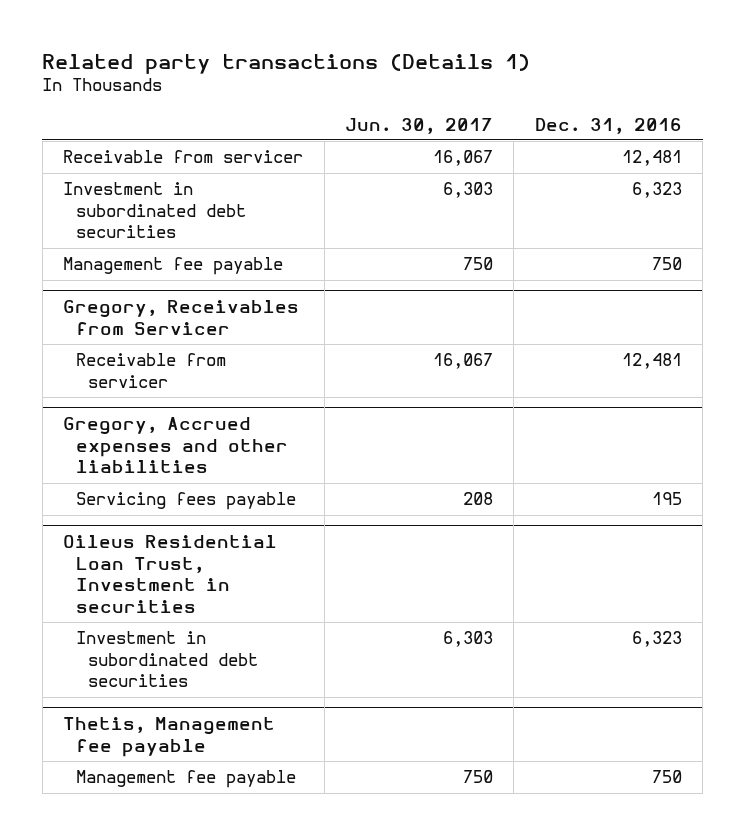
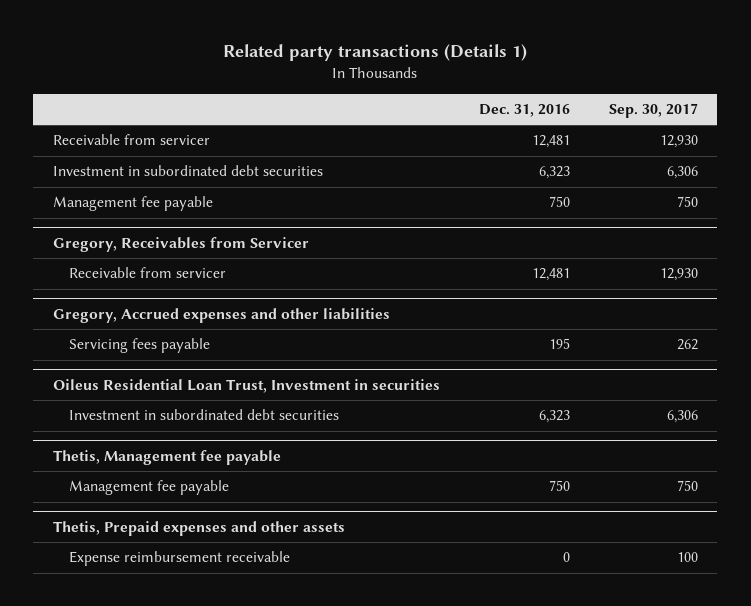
[345,117,494,134] Jun. 30, 2017 -> none
none -> [608,103,698,119] Sep. 30, 2017
none -> [52,521,345,537] Thetis, Prepaid expenses and other assets
none -> [68,551,290,567] Expense reimbursement receivable

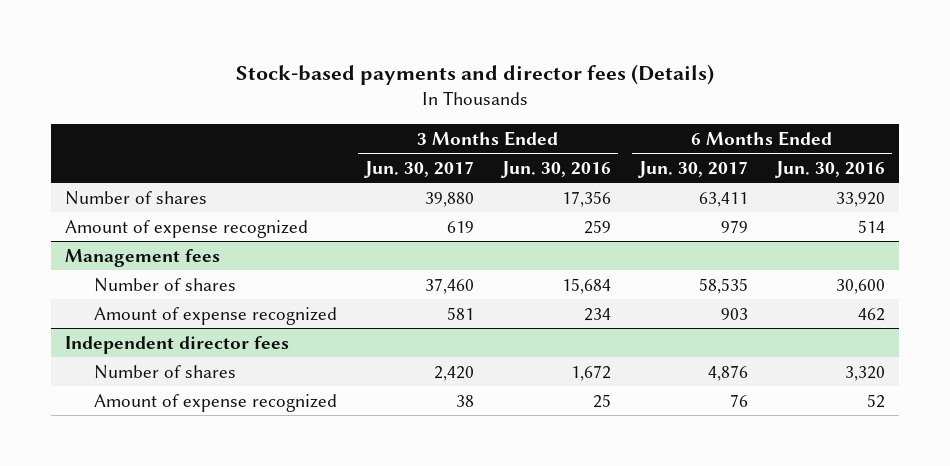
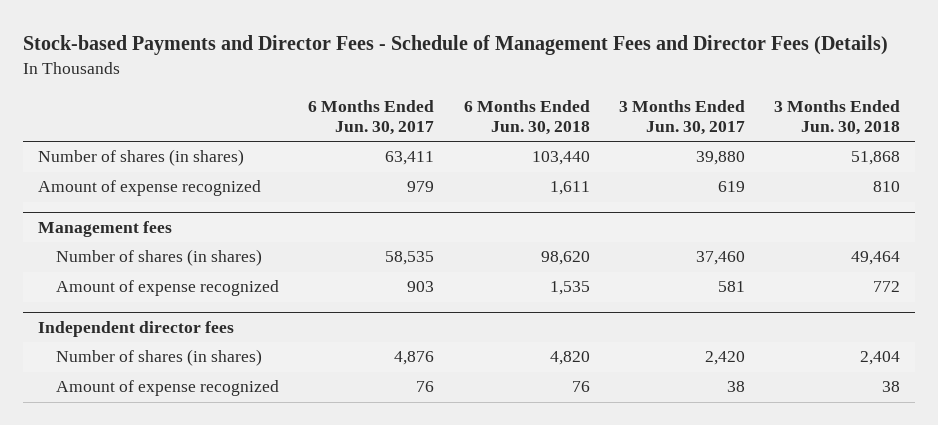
[235,63,714,85] Stock-based payments and director fees (Details) -> [23,35,889,56] Stock-based Payments and Director Fees - Schedule of Management Fees and Director Fees (Details)
[501,160,612,178] Jun. 30, 2016 -> none
[775,160,886,178] Jun. 30, 2016 -> none
none -> [463,99,590,136] 6 Months Ended Jun. 30, 2018
none -> [774,99,901,136] 3 Months Ended Jun. 30, 2018
[64,190,207,205] Number of shares -> [38,149,245,167] Number of shares (in shares)
[93,277,236,292] Number of shares -> [55,249,262,267] Number of shares (in shares)
[93,364,236,379] Number of shares -> [55,349,262,367] Number of shares (in shares)

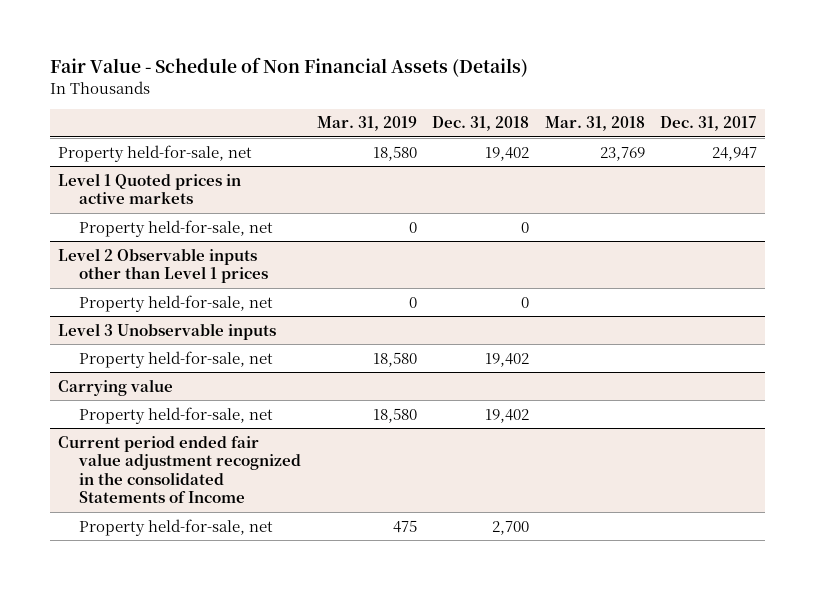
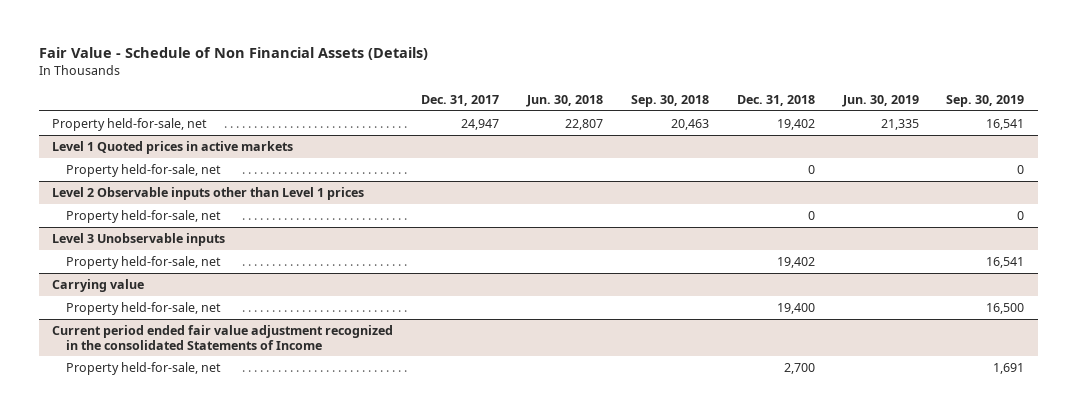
[316,116,417,132] Mar. 31, 2019 -> none
[544,116,645,132] Mar. 31, 2018 -> none
none -> [526,95,604,108] Jun. 30, 2018
none -> [630,95,709,108] Sep. 30, 2018
none -> [841,95,919,108] Jun. 30, 2019
none -> [946,95,1025,108] Sep. 30, 2019
[485,408,530,423] 19,402 -> [776,302,815,314] 19,400

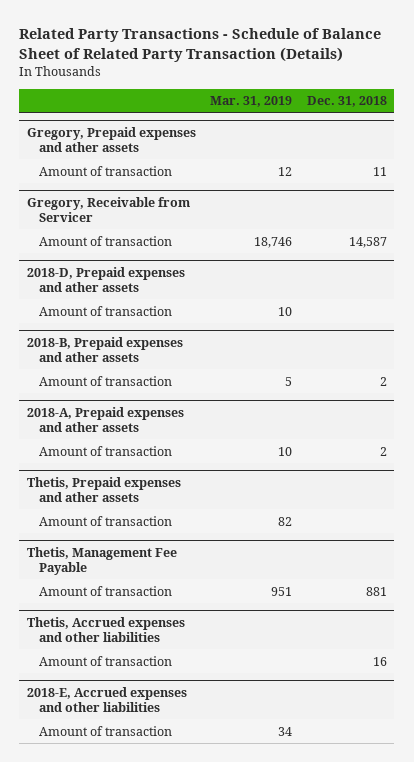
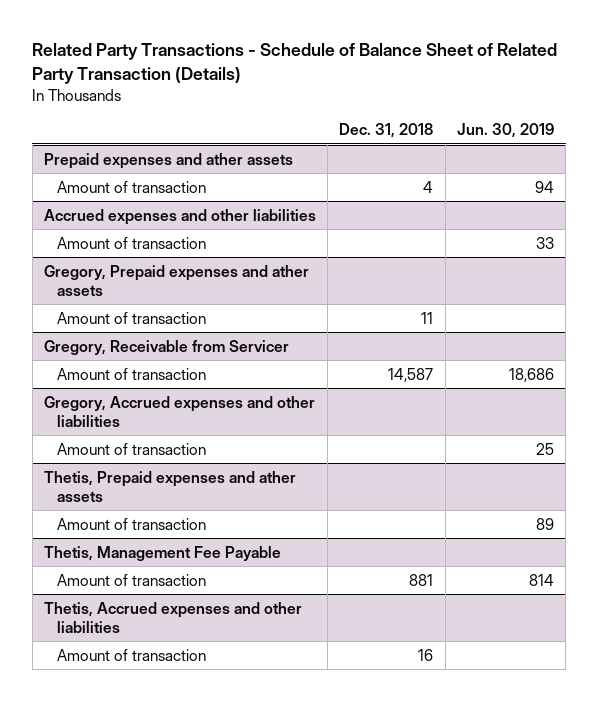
[210,96,293,108] Mar. 31, 2019 -> none
none -> [456,123,554,139] Jun. 30, 2019
none -> [43,152,293,169] Prepaid expenses and ather assets
none -> [56,180,206,193] Amount of transaction
none -> [43,208,316,225] Accrued expenses and other liabilities
none -> [56,236,206,249] Amount of transaction
[26,266,185,292] 2018-D, Prepaid expenses and ather assets -> none
none -> [43,395,315,427] Gregory, Accrued expenses and other liabilities
[26,336,183,362] 2018-B, Prepaid expenses and ather assets -> none
[39,375,173,386] Amount of transaction -> none
[26,406,184,432] 2018-A, Prepaid expenses and ather assets -> none
[39,445,173,456] Amount of transaction -> none
[26,686,187,712] 2018-E, Accrued expenses and other liabilities -> none
[39,725,173,736] Amount of transaction -> none

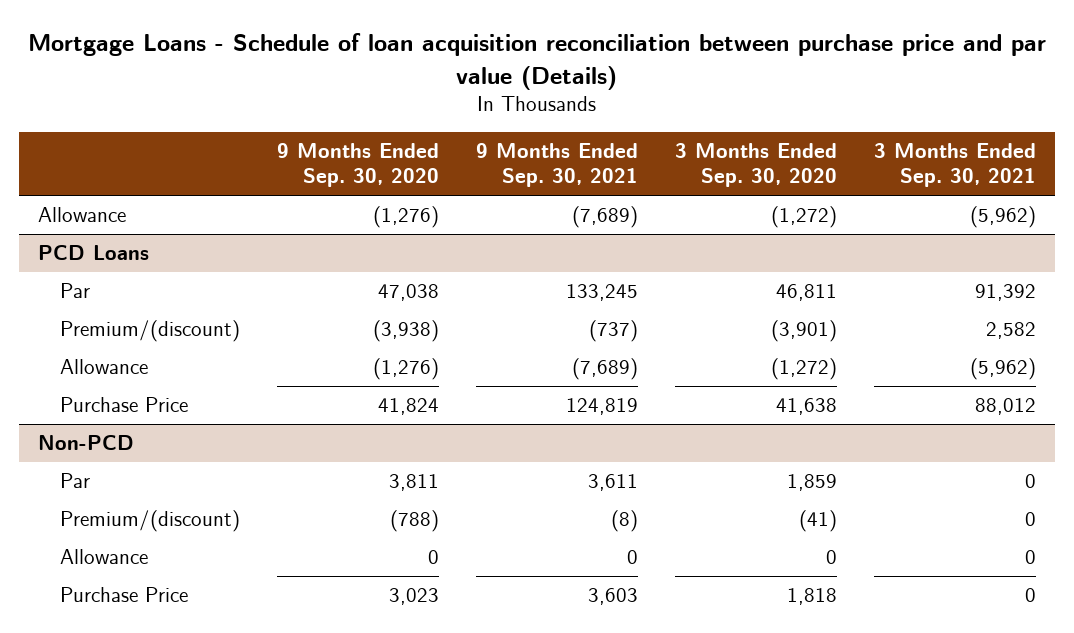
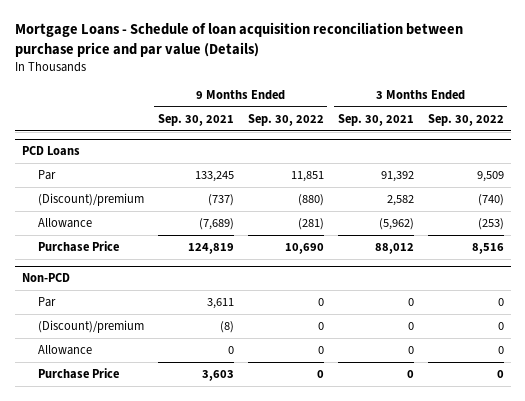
[277,143,440,188] 9 Months Ended Sep. 30, 2020 -> none
[675,143,838,188] 3 Months Ended Sep. 30, 2020 -> none
none -> [247,113,324,126] Sep. 30, 2022
none -> [427,113,504,126] Sep. 30, 2022
[37,207,126,223] Allowance -> none
[59,320,240,343] Premium/(discount) -> [37,192,144,206] (Discount)/premium
[59,510,240,533] Premium/(discount) -> [37,319,144,333] (Discount)/premium

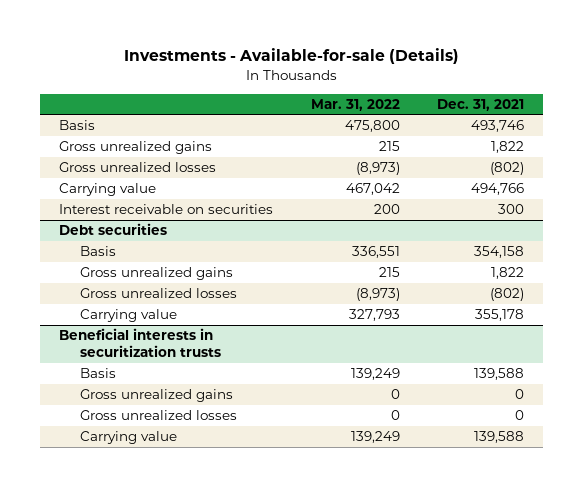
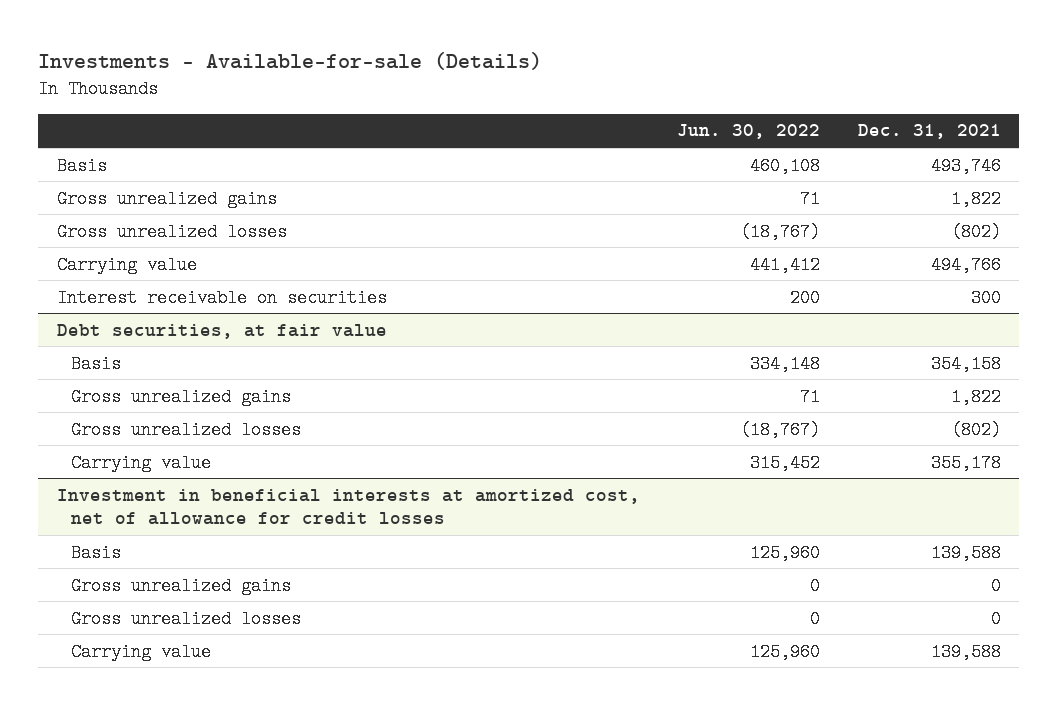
[310,98,400,111] Mar. 31, 2022 -> none
none -> [677,124,821,140] Jun. 30, 2022
[58,223,167,236] Debt securities -> [56,323,387,339] Debt securities, at fair value
[58,328,222,358] Beneficial interests in securitization trusts -> [56,488,640,526] Investment in beneficial interests at amortized cost, net of allowance for credit losses

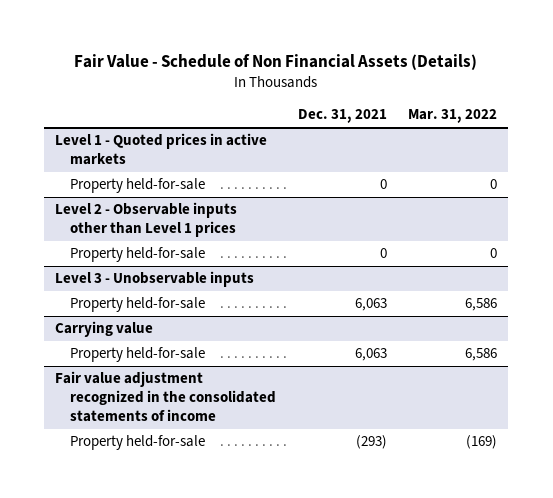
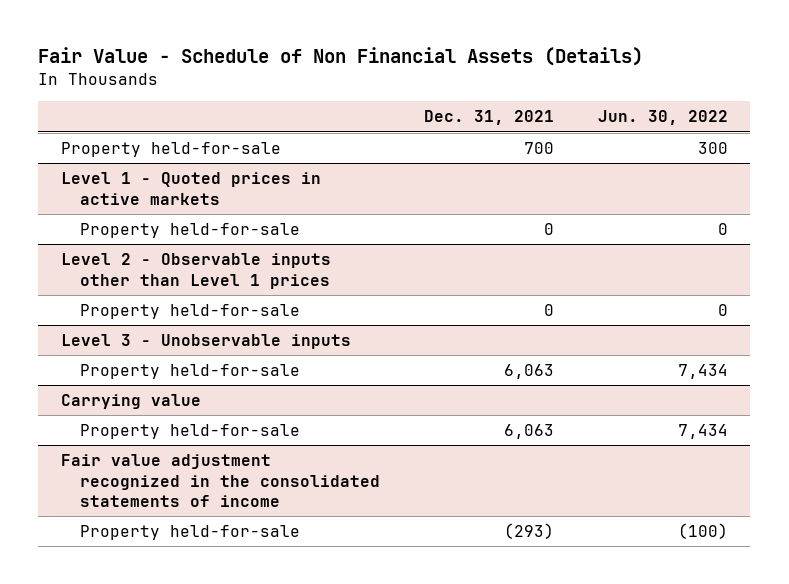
[408,109,498,124] Mar. 31, 2022 -> none
none -> [598,110,729,126] Jun. 30, 2022
none -> [60,141,281,157] Property held-for-sale

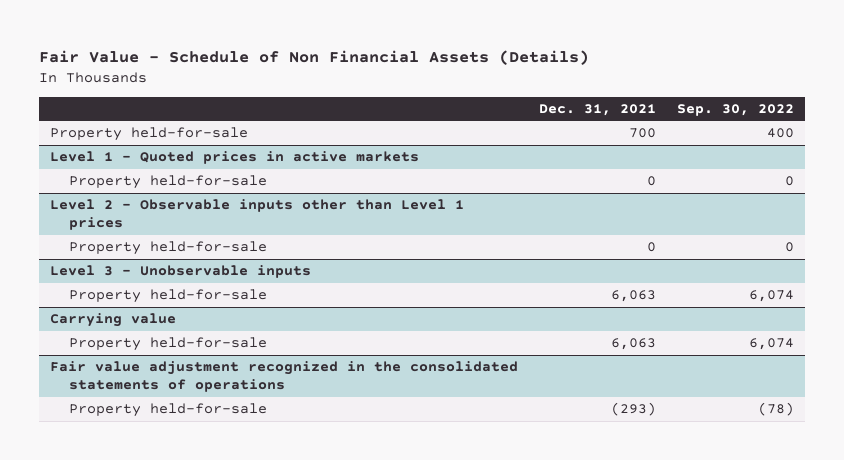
[598,110,729,126] Jun. 30, 2022 -> none
none -> [677,103,795,116] Sep. 30, 2022
[60,453,380,508] Fair value adjustment recognized in the consolidated statements of income -> [49,361,518,393] Fair value adjustment recognized in the consolidated statements of operations

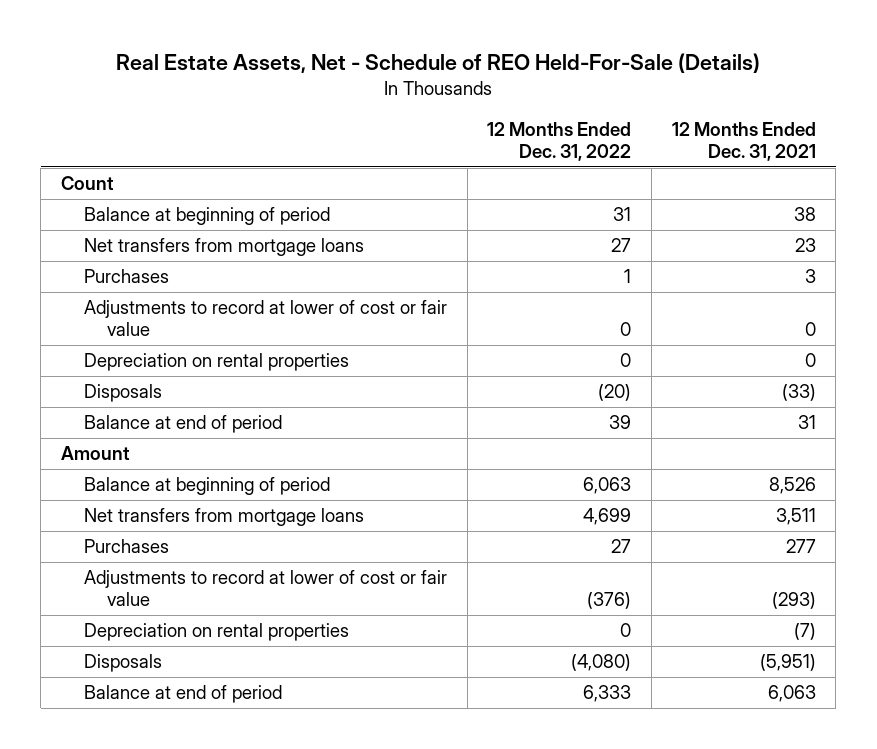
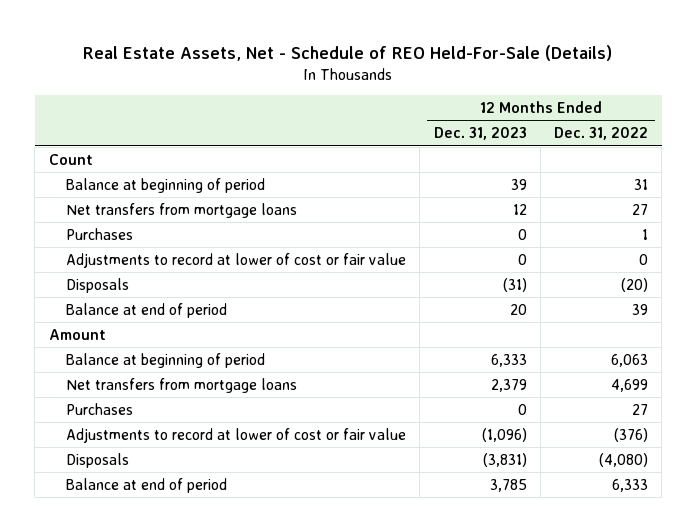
[671,122,816,161] 12 Months Ended Dec. 31, 2021 -> none
none -> [433,127,527,141] Dec. 31, 2023
[83,353,349,372] Depreciation on rental properties -> none
[83,623,349,642] Depreciation on rental properties -> none

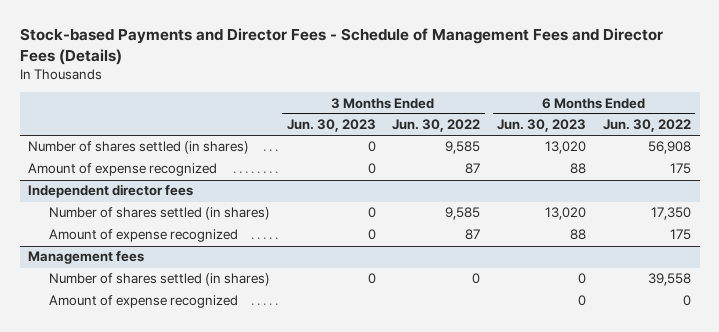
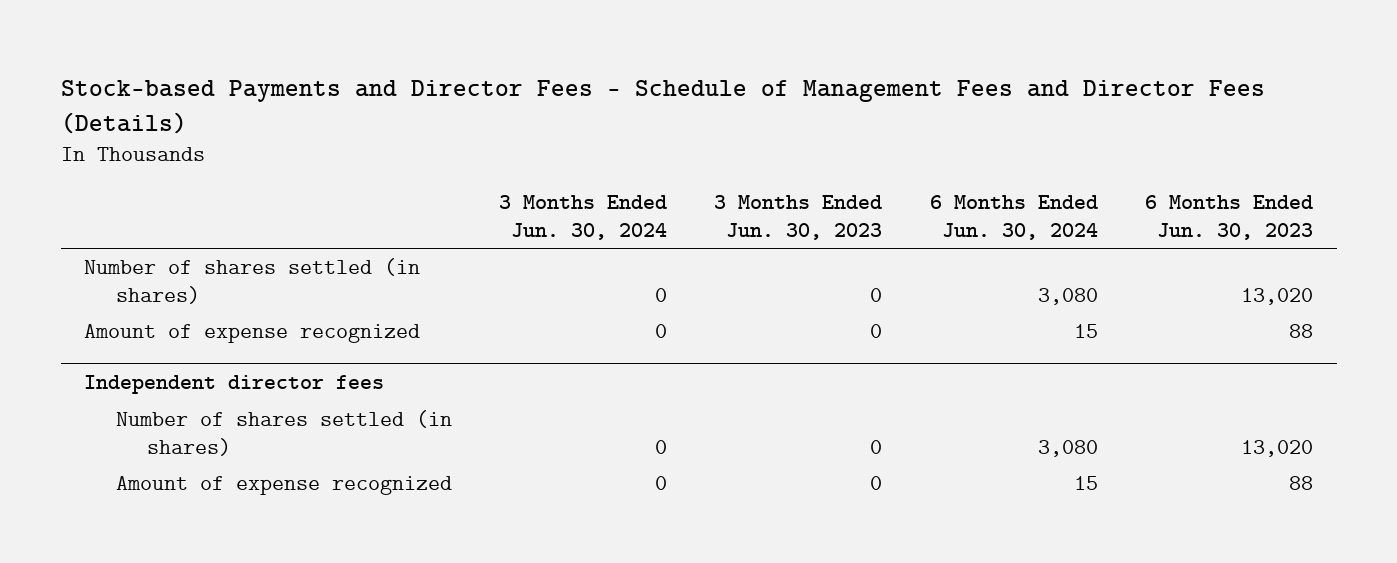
[392,119,481,133] Jun. 30, 2022 -> none
[603,119,692,133] Jun. 30, 2022 -> none
none -> [499,195,668,240] 3 Months Ended Jun. 30, 2024
none -> [929,195,1098,240] 6 Months Ended Jun. 30, 2024
[28,251,145,265] Management fees -> none
[48,273,270,287] Number of shares settled (in shares) -> none
[48,295,238,309] Amount of expense recognized -> none

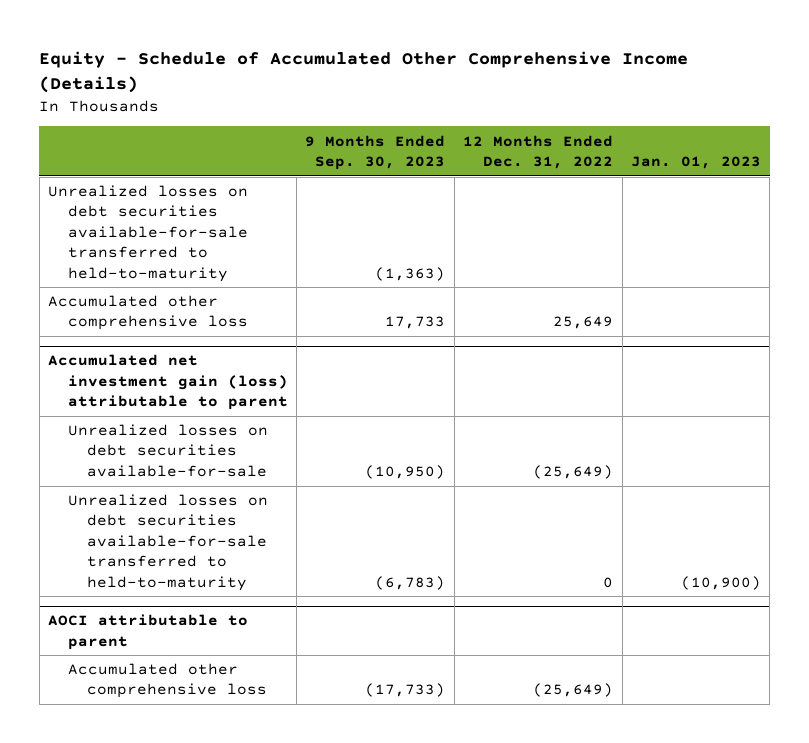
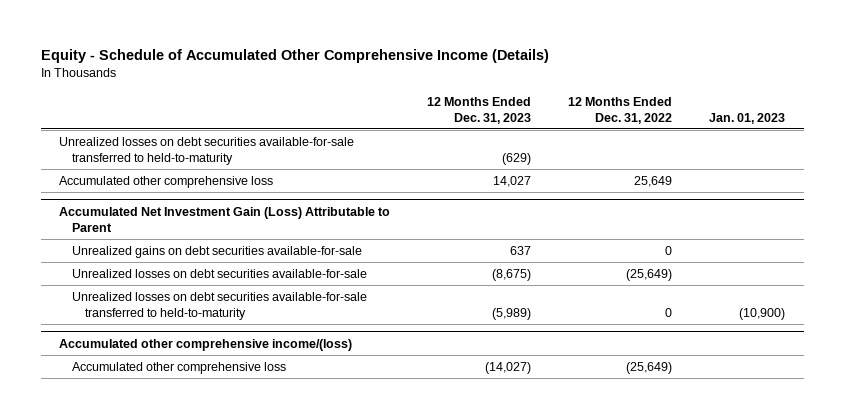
[305,134,446,170] 9 Months Ended Sep. 30, 2023 -> none
none -> [427,96,532,124] 12 Months Ended Dec. 31, 2023
[48,354,288,411] Accumulated net investment gain (loss) attributable to parent -> [59,206,391,232] Accumulated Net Investment Gain (Loss) Attributable to Parent
none -> [72,245,363,258] Unrealized gains on debt securities available-for-sale
[48,614,249,650] AOCI attributable to parent -> [59,338,353,351] Accumulated other comprehensive income/(loss)

